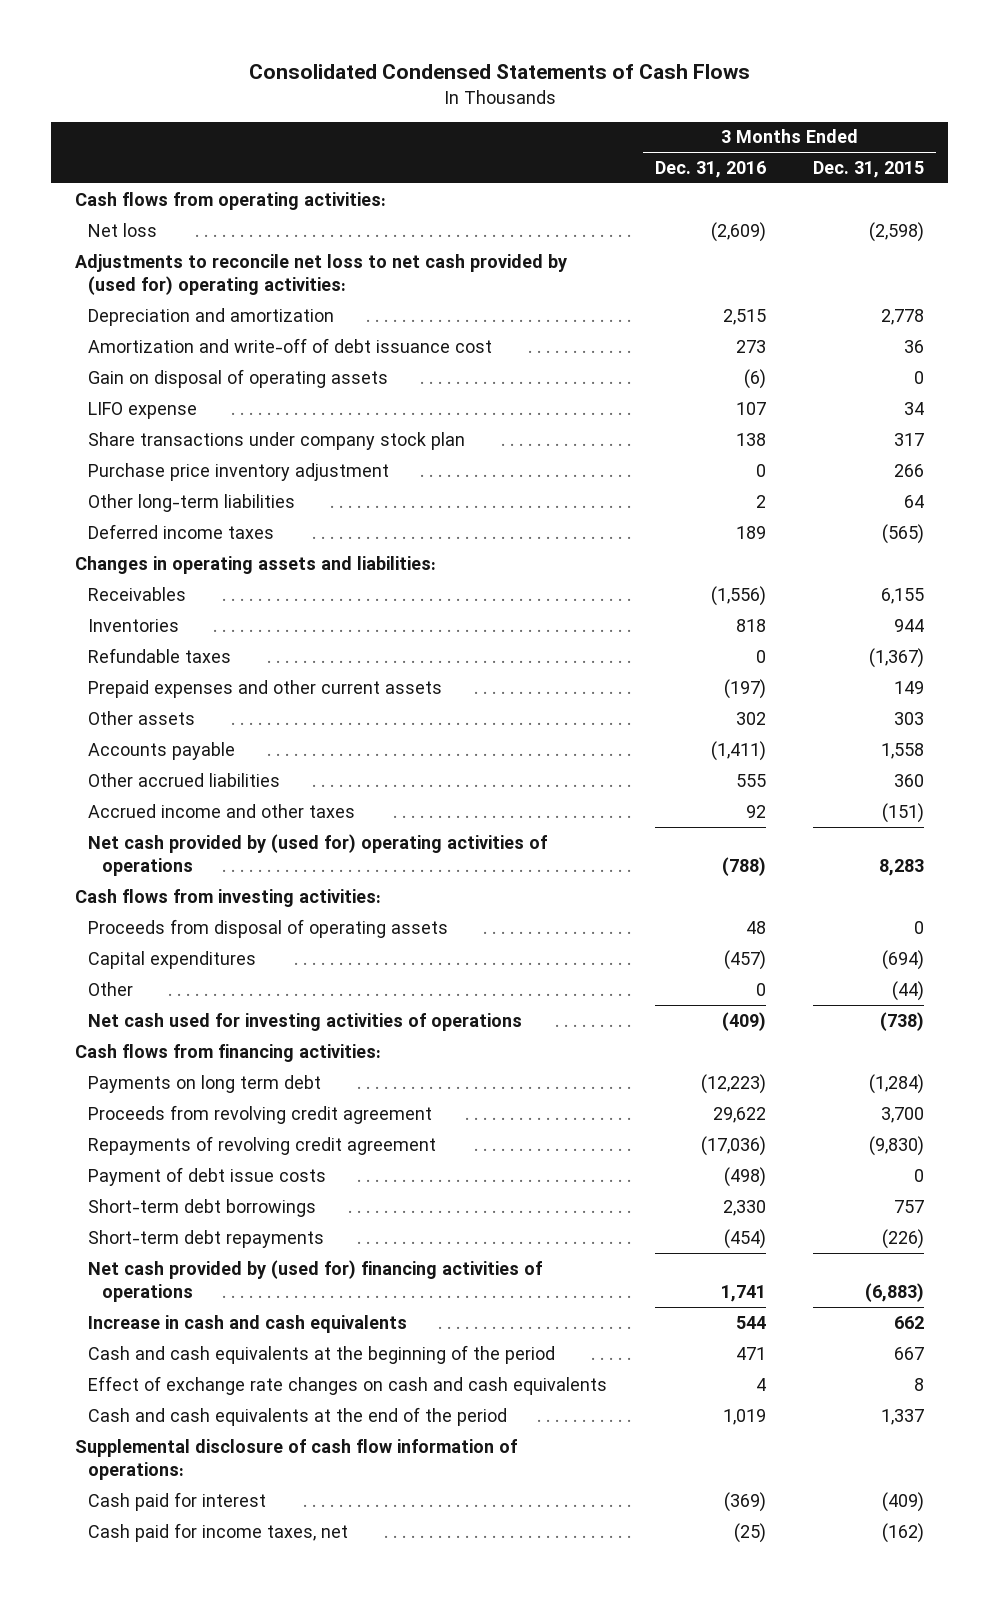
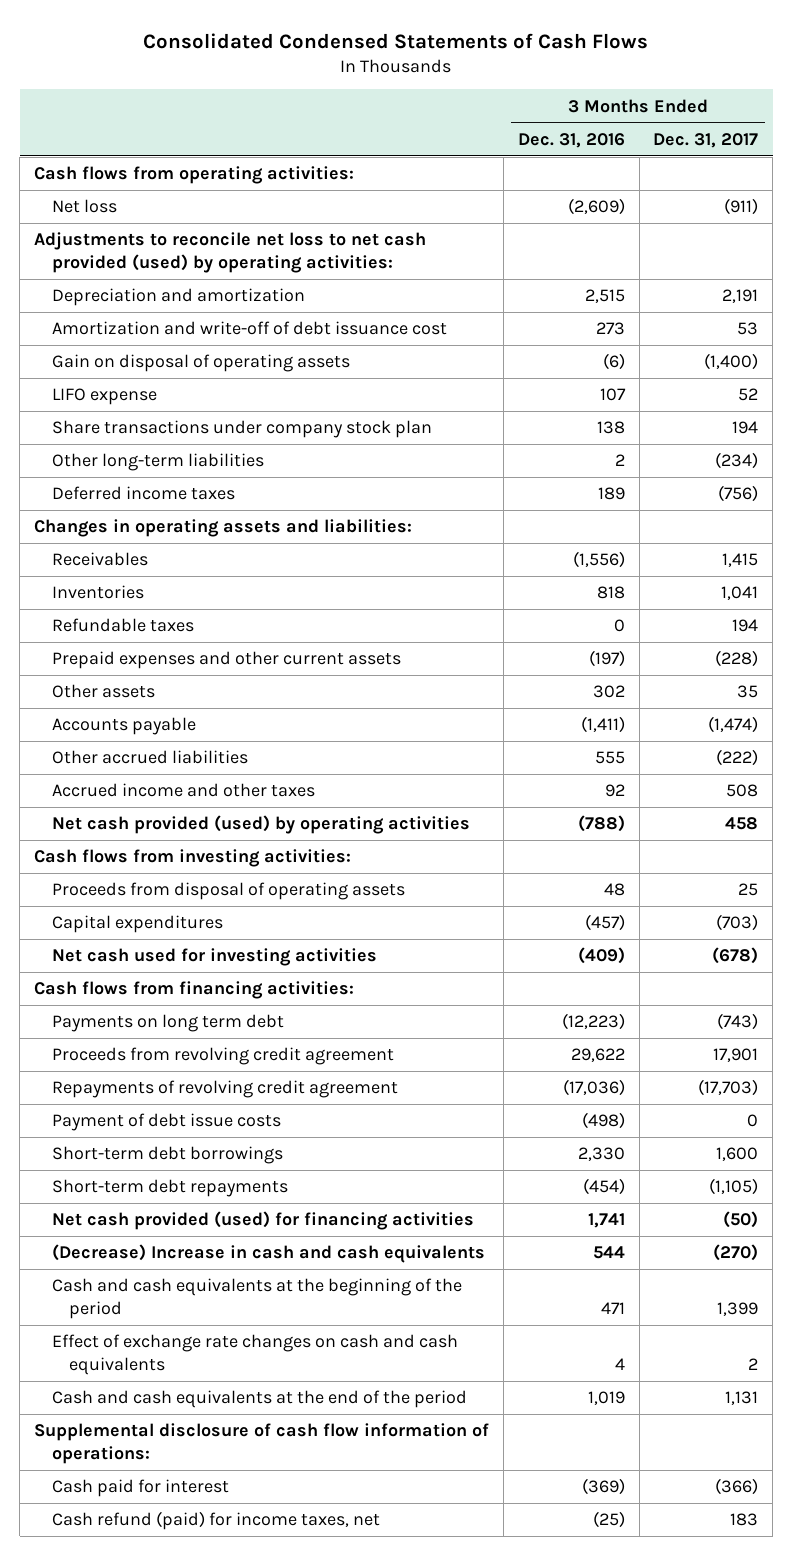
[813,160,925,178] Dec. 31, 2015 -> none
none -> [653,132,759,148] Dec. 31, 2017
[74,253,567,295] Adjustments to reconcile net loss to net cash provided by (used for) operating activities: -> [34,232,427,274] Adjustments to reconcile net loss to net cash provided (used) by operating activities:
[88,462,390,481] Purchase price inventory adjustment -> none
[88,833,548,876] Net cash provided by (used for) operating activities of operations -> [51,815,470,835] Net cash provided (used) by operating activities
[88,981,134,996] Other -> none
[88,1012,523,1031] Net cash used for investing activities of operations -> [51,948,377,967] Net cash used for investing activities
[88,1259,543,1302] Net cash provided by (used for) financing activities of operations -> [51,1211,474,1231] Net cash provided (used) for financing activities
[88,1314,408,1333] Increase in cash and cash equivalents -> [51,1244,485,1264] (Decrease) Increase in cash and cash equivalents
[88,1522,349,1542] Cash paid for income taxes, net -> [51,1511,380,1531] Cash refund (paid) for income taxes, net

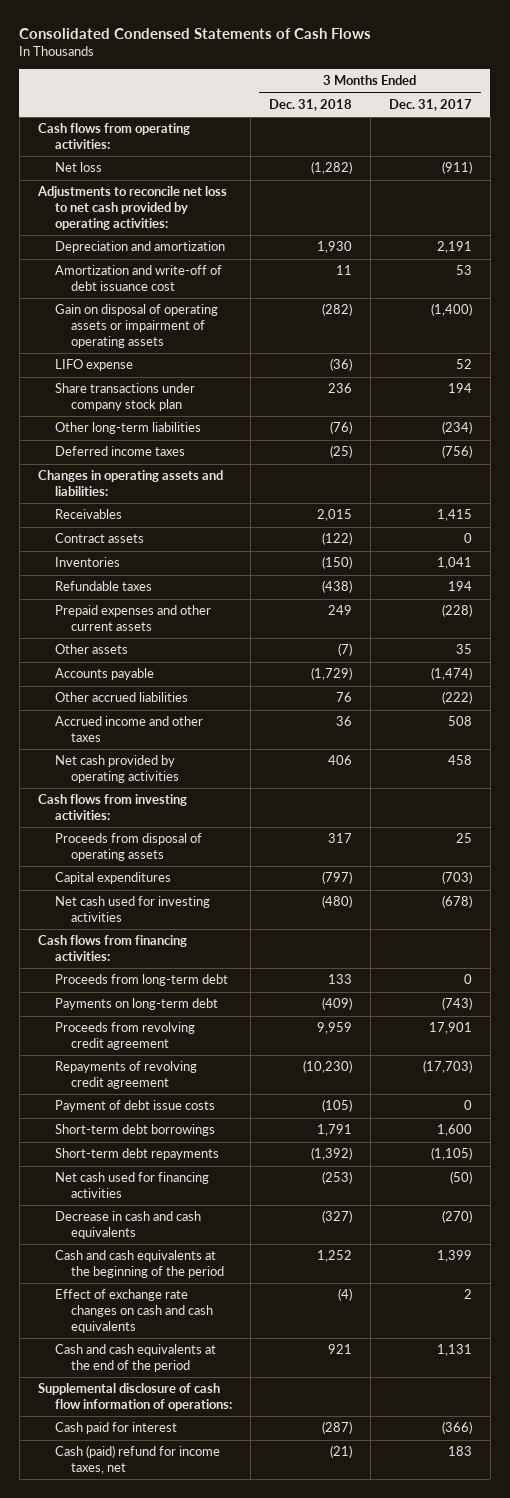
[517,132,625,148] Dec. 31, 2016 -> none
none -> [268,98,352,111] Dec. 31, 2018
[34,232,427,274] Adjustments to reconcile net loss to net cash provided (used) by operating activities: -> [37,186,228,230] Adjustments to reconcile net loss to net cash provided by operating activities:
[51,354,350,373] Gain on disposal of operating assets -> [54,304,218,348] Gain on disposal of operating assets or impairment of operating assets
none -> [54,533,144,544] Contract assets
[51,815,470,835] Net cash provided (used) by operating activities -> [54,755,179,784] Net cash provided by operating activities
none -> [54,974,228,987] Proceeds from long-term debt
[51,1014,284,1033] Payments on long term debt -> [54,998,218,1011] Payments on long-term debt
[51,1211,474,1231] Net cash provided (used) for financing activities -> [54,1172,209,1199] Net cash used for financing activities
[51,1244,485,1264] (Decrease) Increase in cash and cash equivalents -> [54,1211,201,1240] Decrease in cash and cash equivalents
[51,1511,380,1531] Cash refund (paid) for income taxes, net -> [54,1445,220,1475] Cash (paid) refund for income taxes, net

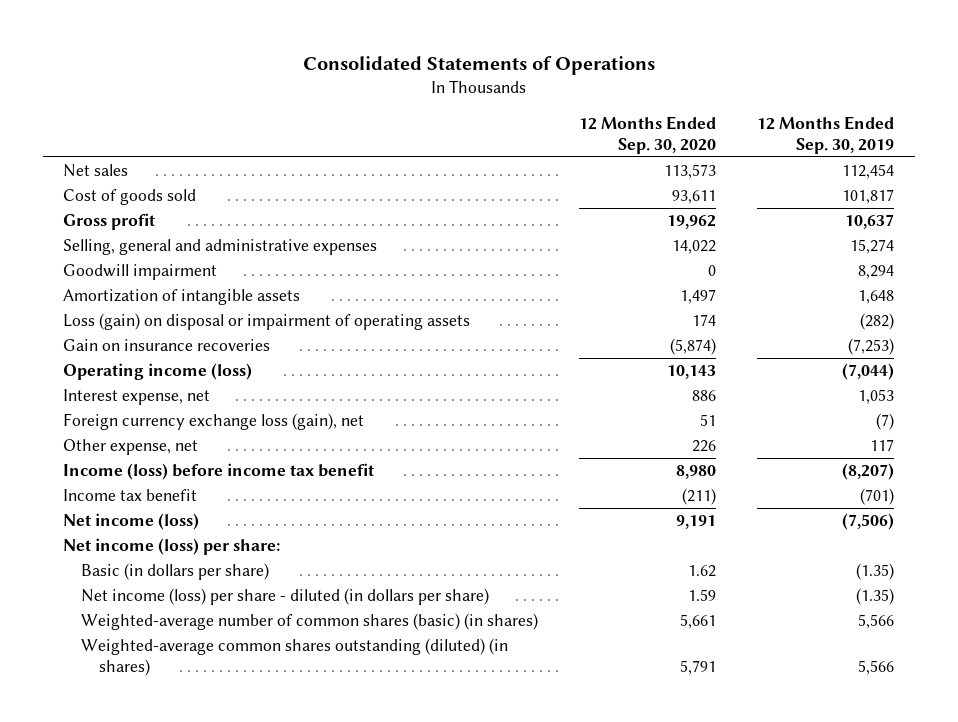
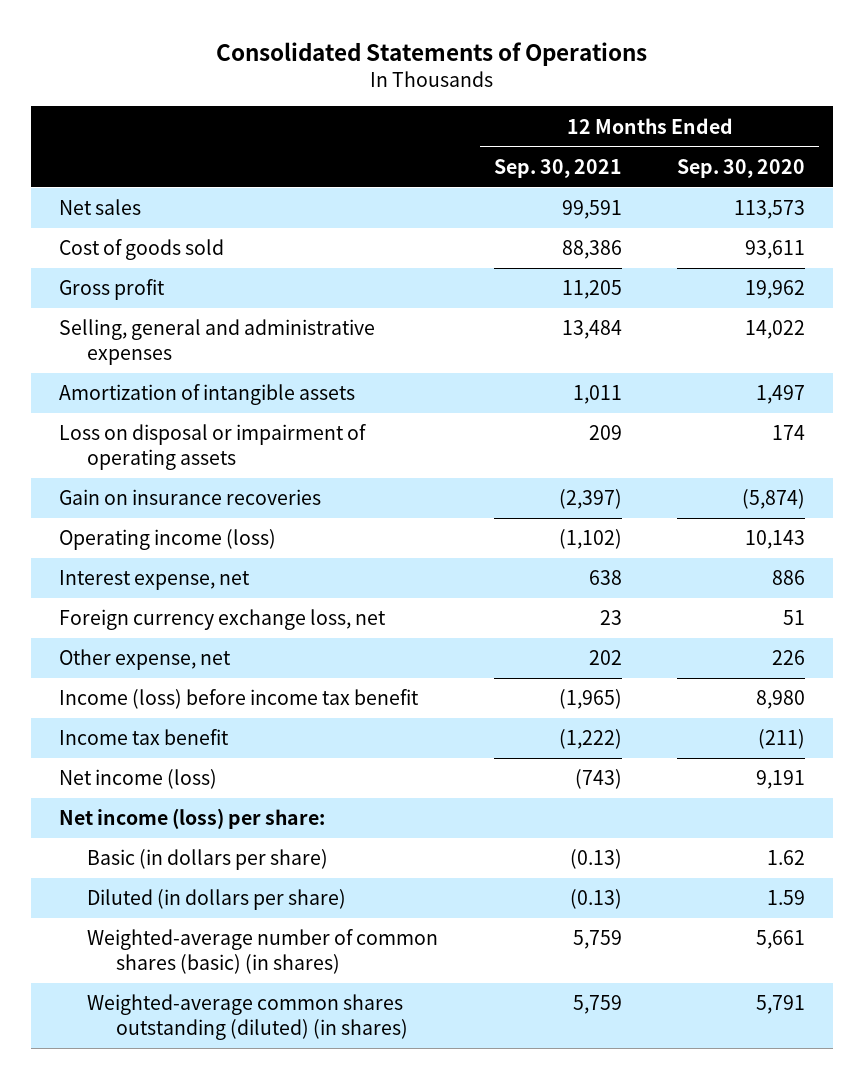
[757,115,895,154] 12 Months Ended Sep. 30, 2019 -> none
none -> [493,158,622,178] Sep. 30, 2021
[63,264,218,281] Goodwill impairment -> none
[63,313,471,331] Loss (gain) on disposal or impairment of operating assets -> [58,424,366,471] Loss on disposal or impairment of operating assets
[63,413,365,431] Foreign currency exchange loss (gain), net -> [58,609,386,631] Foreign currency exchange loss, net
[81,588,490,606] Net income (loss) per share - diluted (in dollars per share) -> [87,889,347,911] Diluted (in dollars per share)

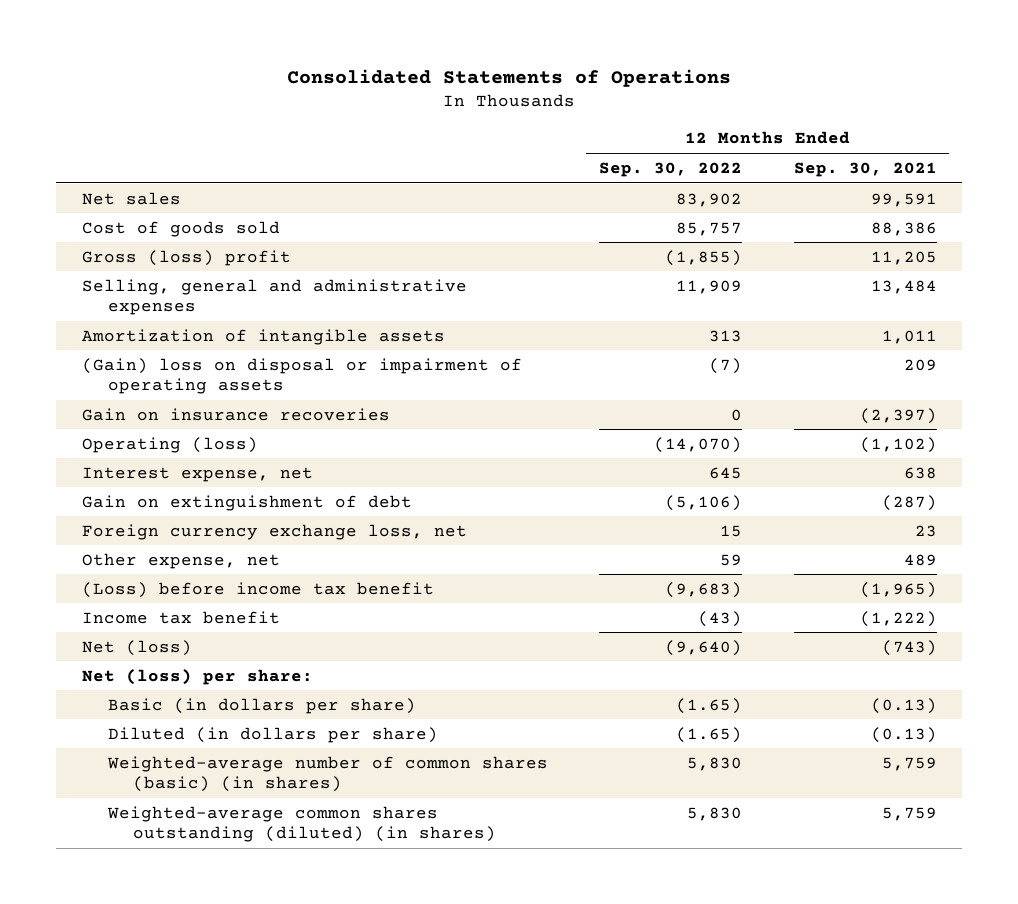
[677,158,806,178] Sep. 30, 2020 -> none
none -> [599,161,743,177] Sep. 30, 2022
[58,279,165,301] Gross profit -> [81,249,291,266] Gross (loss) profit
[58,424,366,471] Loss on disposal or impairment of operating assets -> [81,357,522,395] (Gain) loss on disposal or impairment of operating assets
[58,529,276,551] Operating income (loss) -> [81,436,258,453] Operating (loss)
none -> [81,494,412,511] Gain on extinguishment of debt
[588,650,622,666] 202 -> [903,553,937,566] 489
[58,689,419,710] Income (loss) before income tax benefit -> [81,581,434,598] (Loss) before income tax benefit
[58,769,217,790] Net income (loss) -> [81,639,192,656] Net (loss)
[58,808,325,830] Net income (loss) per share: -> [81,668,313,685] Net (loss) per share:

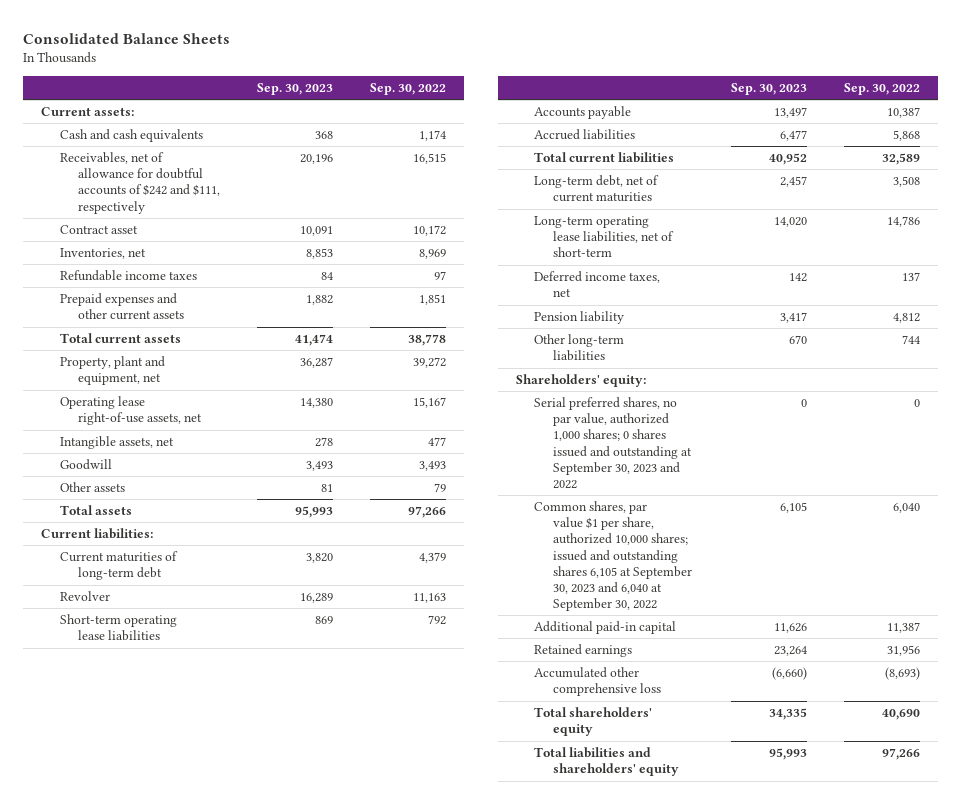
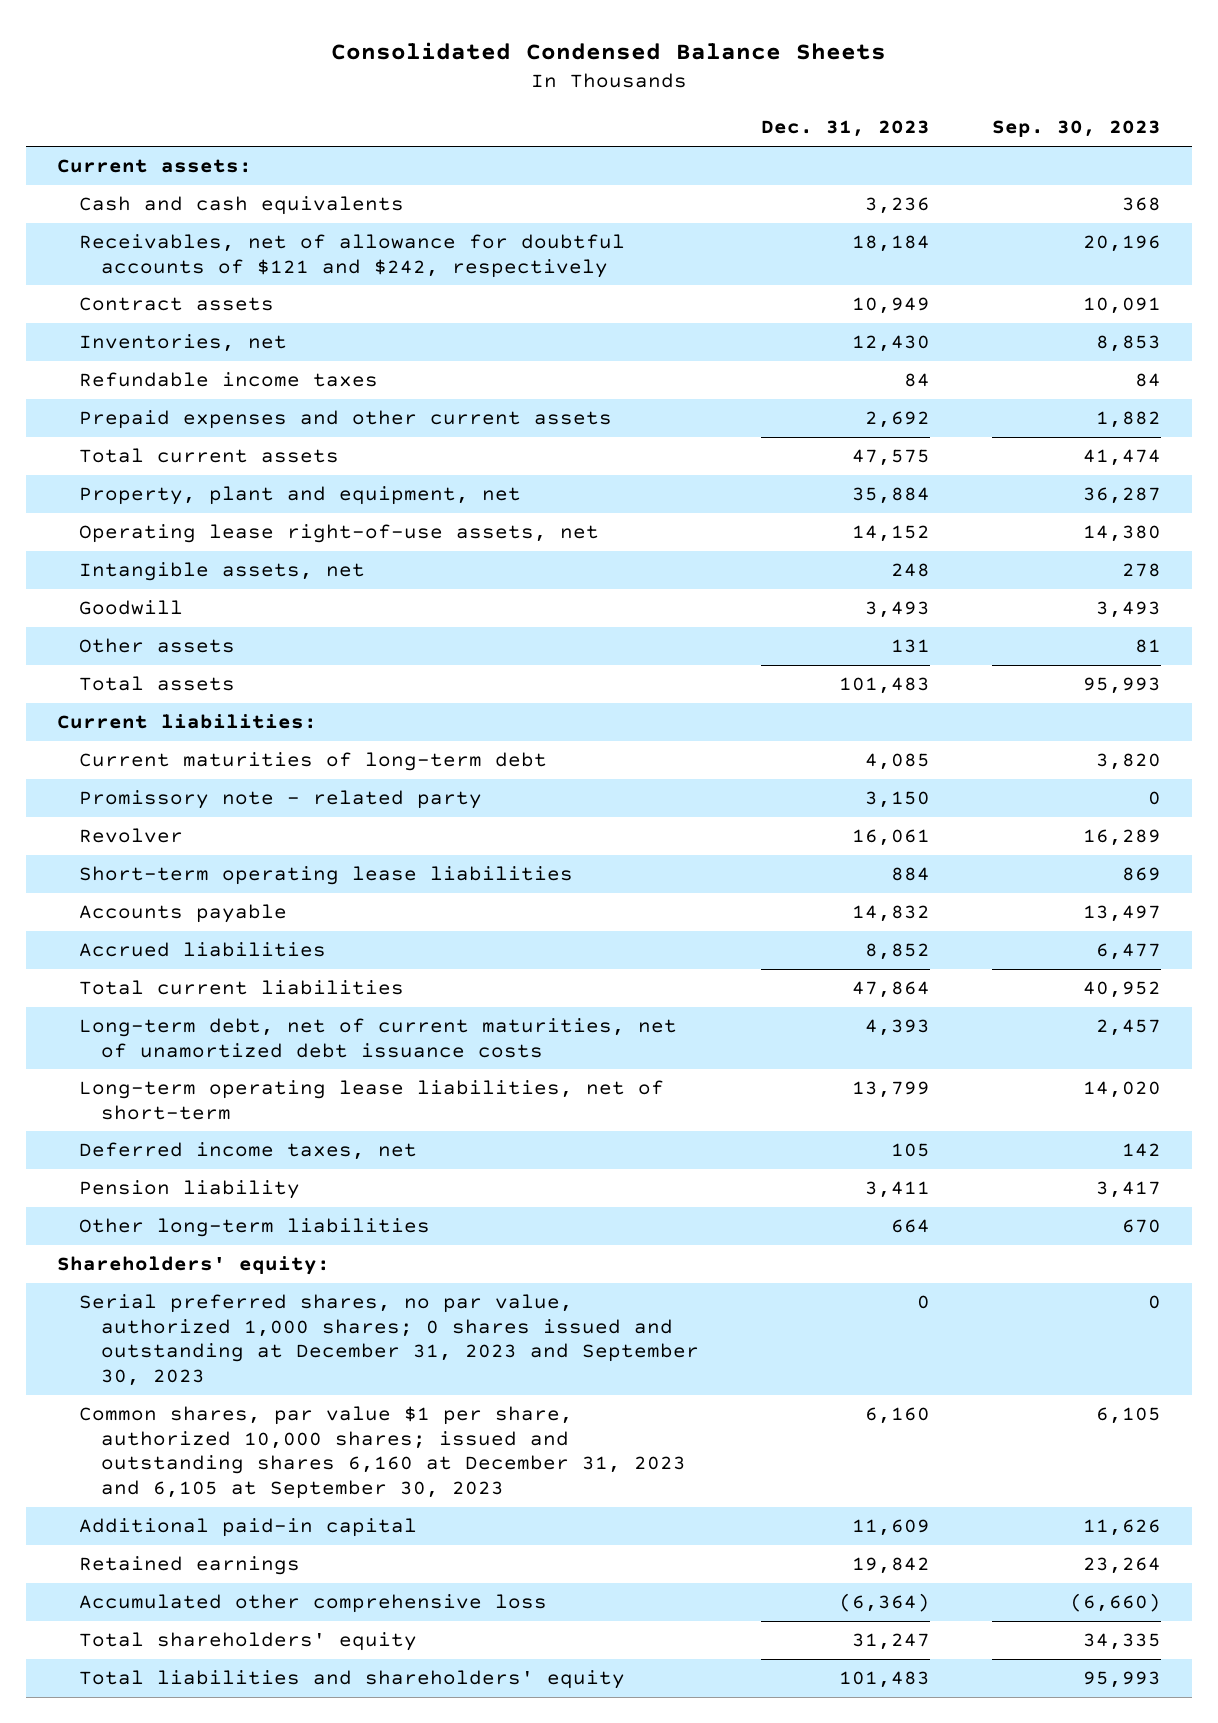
[23,33,231,45] Consolidated Balance Sheets -> [330,41,886,60] Consolidated Condensed Balance Sheets
[369,82,446,95] Sep. 30, 2022 -> none
none -> [761,120,931,138] Dec. 31, 2023
[59,152,221,214] Receivables, net of allowance for doubtful accounts of $242 and $111, respectively -> [79,234,626,278] Receivables, net of allowance for doubtful accounts of $121 and $242, respectively
[59,225,138,235] Contract asset -> [79,297,275,312] Contract assets
none -> [79,790,483,810] Promissory note - related party
[534,175,660,203] Long-term debt, net of current maturities -> [79,1018,678,1058] Long-term debt, net of current maturities, net of unamortized debt issuance costs
[534,397,692,489] Serial preferred shares, no par value, authorized 1,000 shares; 0 shares issued and outstanding at September 30, 2023 and 2022 -> [79,1294,700,1387] Serial preferred shares, no par value, authorized 1,000 shares; 0 shares issued and outstanding at December 31, 2023 and September 30, 2023
[534,501,692,611] Common shares, par value $1 per share, authorized 10,000 shares; issued and outstanding shares 6,105 at September 30, 2023 and 6,040 at September 30, 2022 -> [79,1406,687,1500] Common shares, par value $1 per share, authorized 10,000 shares; issued and outstanding shares 6,160 at December 31, 2023 and 6,105 at September 30, 2023

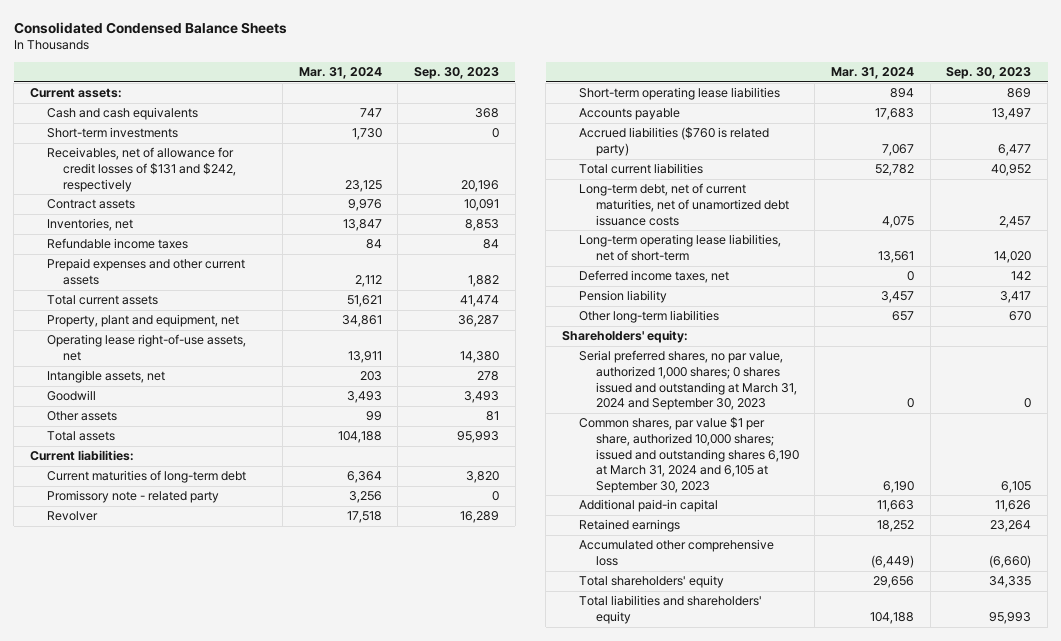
[761,120,931,138] Dec. 31, 2023 -> none
none -> [298,66,382,79] Mar. 31, 2024
none -> [46,127,178,139] Short-term investments
[79,234,626,278] Receivables, net of allowance for doubtful accounts of $121 and $242, respectively -> [46,147,237,192] Receivables, net of allowance for credit losses of $131 and $242, respectively
[79,942,327,958] Accrued liabilities -> [578,127,769,156] Accrued liabilities ($760 is related party)
[79,1294,700,1387] Serial preferred shares, no par value, authorized 1,000 shares; 0 shares issued and outstanding at December 31, 2023 and September 30, 2023 -> [578,350,797,411] Serial preferred shares, no par value, authorized 1,000 shares; 0 shares issued and outstanding at March 31, 2024 and September 30, 2023
[79,1406,687,1500] Common shares, par value $1 per share, authorized 10,000 shares; issued and outstanding shares 6,160 at December 31, 2023 and 6,105 at September 30, 2023 -> [578,417,799,493] Common shares, par value $1 per share, authorized 10,000 shares; issued and outstanding shares 6,190 at March 31, 2024 and 6,105 at September 30, 2023

